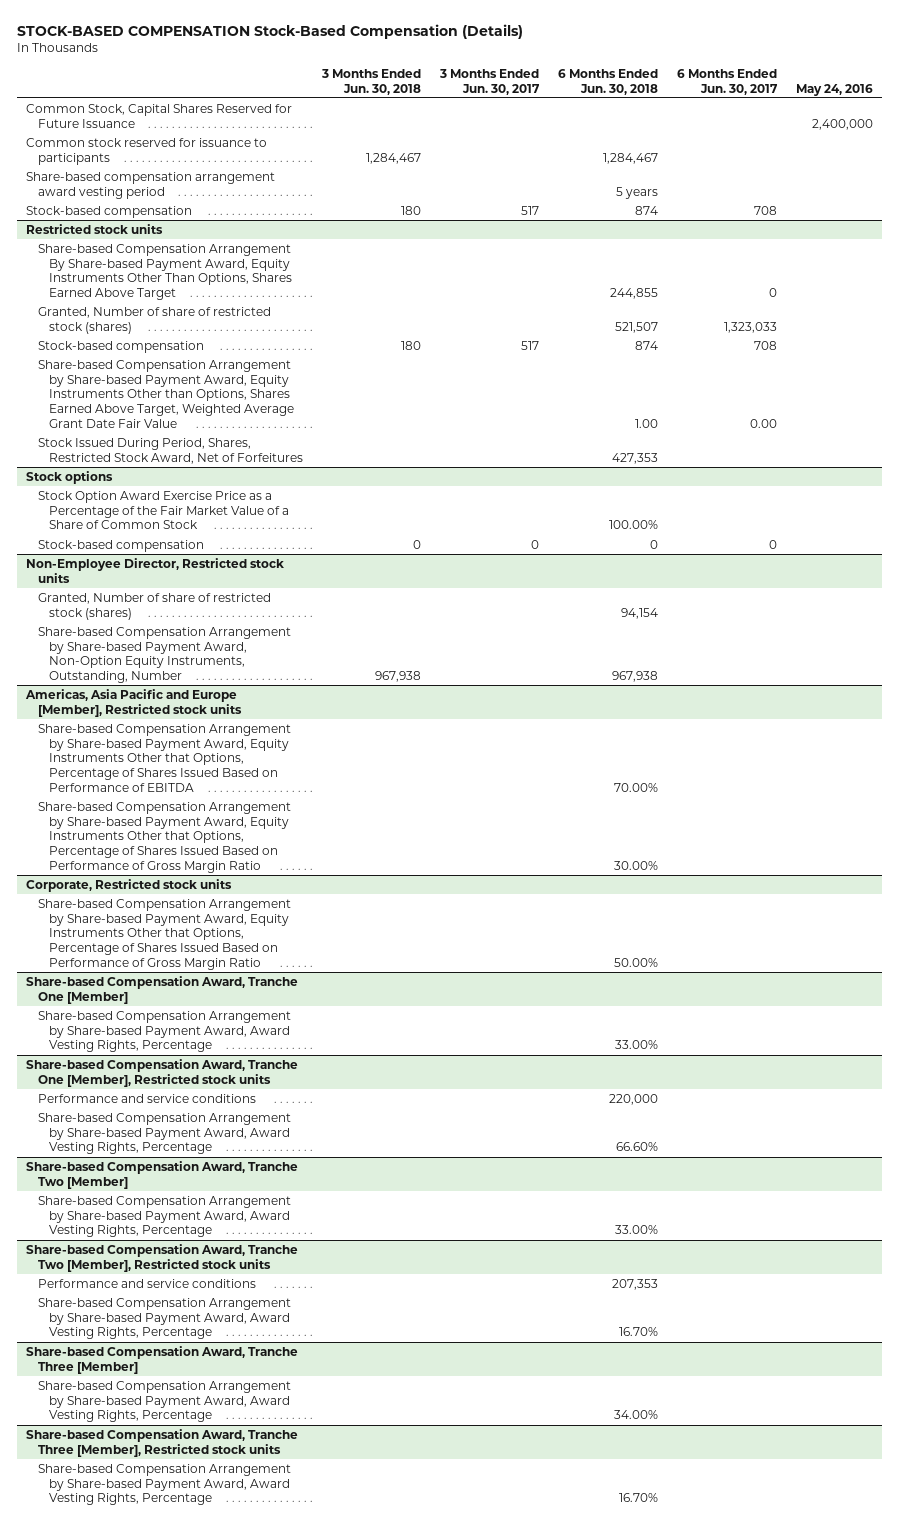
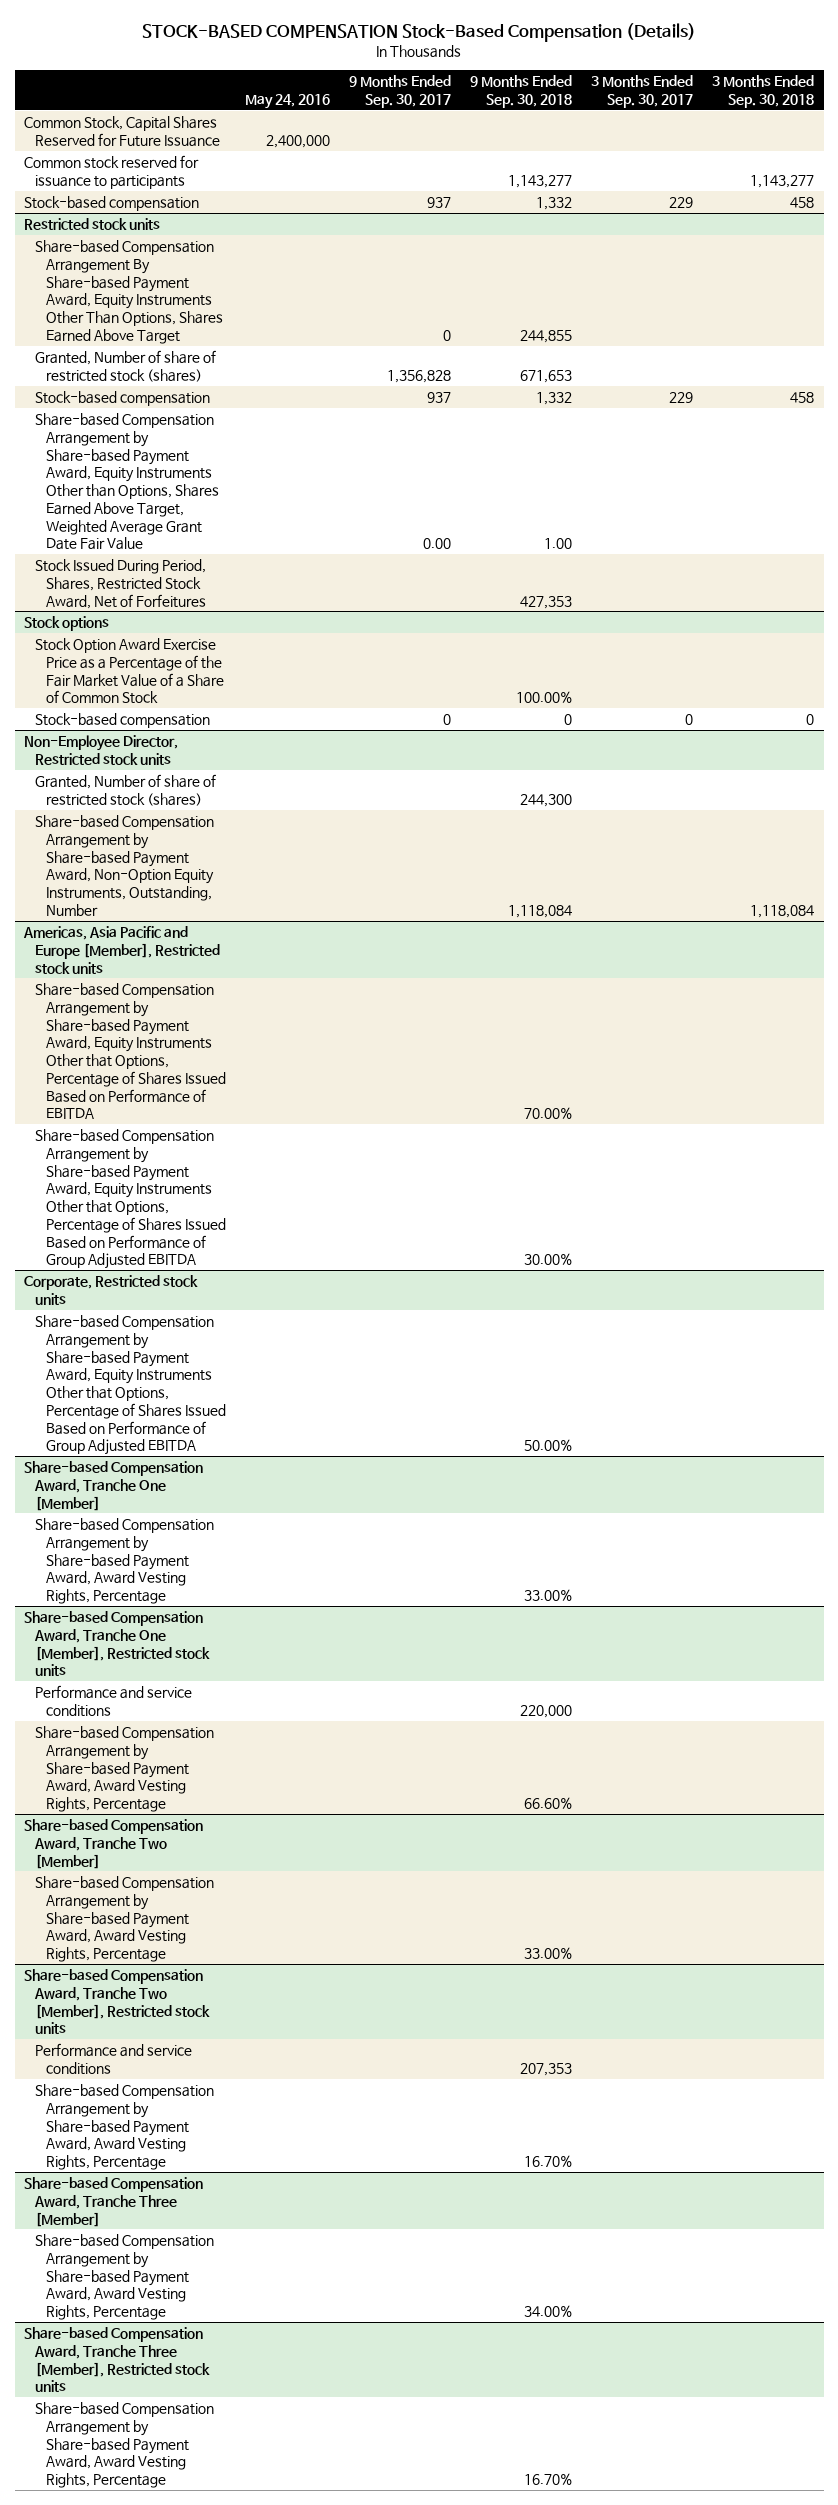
[321,68,422,95] 3 Months Ended Jun. 30, 2018 -> none
[439,68,541,95] 3 Months Ended Jun. 30, 2017 -> none
[557,68,658,95] 6 Months Ended Jun. 30, 2018 -> none
[676,68,778,95] 6 Months Ended Jun. 30, 2017 -> none
none -> [349,75,452,108] 9 Months Ended Sep. 30, 2017
none -> [470,75,573,108] 9 Months Ended Sep. 30, 2018
none -> [591,75,694,108] 3 Months Ended Sep. 30, 2017
none -> [712,75,815,108] 3 Months Ended Sep. 30, 2018
[26,171,276,199] Share-based compensation arrangement award vesting period -> none
[37,801,291,873] Share-based Compensation Arrangement by Share-based Payment Award, Equity Instruments Other that Options, Percentage of Shares Issued Based on Performance of Gross Margin Ratio -> [35,1129,227,1270] Share-based Compensation Arrangement by Share-based Payment Award, Equity Instruments Other that Options, Percentage of Shares Issued Based on Performance of Group Adjusted EBITDA
[37,898,291,970] Share-based Compensation Arrangement by Share-based Payment Award, Equity Instruments Other that Options, Percentage of Shares Issued Based on Performance of Gross Margin Ratio -> [35,1315,227,1456] Share-based Compensation Arrangement by Share-based Payment Award, Equity Instruments Other that Options, Percentage of Shares Issued Based on Performance of Group Adjusted EBITDA

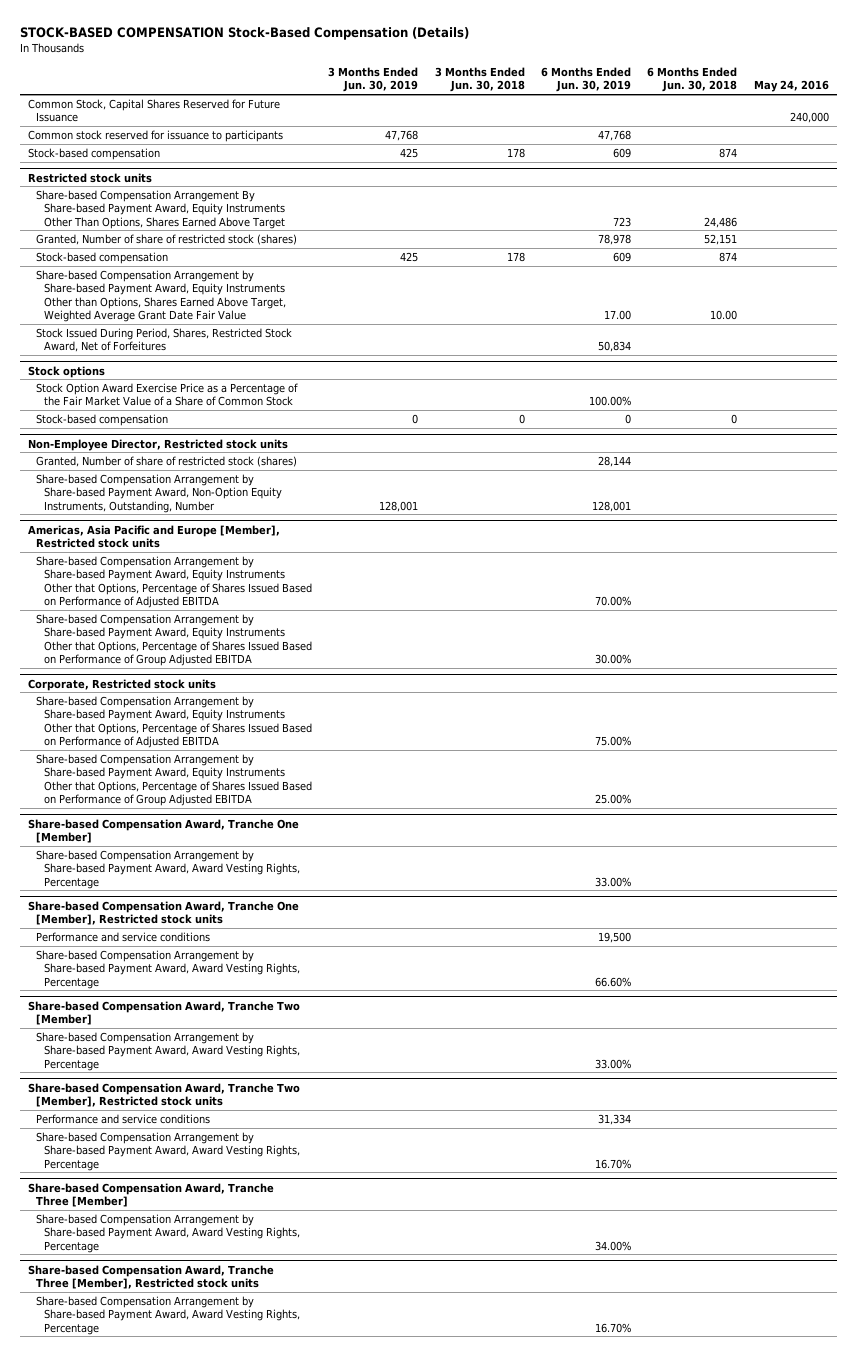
[349,75,452,108] 9 Months Ended Sep. 30, 2017 -> none
[470,75,573,108] 9 Months Ended Sep. 30, 2018 -> none
[591,75,694,108] 3 Months Ended Sep. 30, 2017 -> none
[712,75,815,108] 3 Months Ended Sep. 30, 2018 -> none
none -> [328,66,419,93] 3 Months Ended Jun. 30, 2019
none -> [434,66,525,93] 3 Months Ended Jun. 30, 2018
none -> [540,66,631,93] 6 Months Ended Jun. 30, 2019
none -> [647,66,738,93] 6 Months Ended Jun. 30, 2018
[266,134,331,148] 2,400,000 -> [789,112,829,124] 240,000
[35,983,227,1120] Share-based Compensation Arrangement by Share-based Payment Award, Equity Instruments Other that Options, Percentage of Shares Issued Based on Performance of EBITDA -> [35,555,313,609] Share-based Compensation Arrangement by Share-based Payment Award, Equity Instruments Other that Options, Percentage of Shares Issued Based on Performance of Adjusted EBITDA
none -> [35,695,313,749] Share-based Compensation Arrangement by Share-based Payment Award, Equity Instruments Other that Options, Percentage of Shares Issued Based on Performance of Adjusted EBITDA

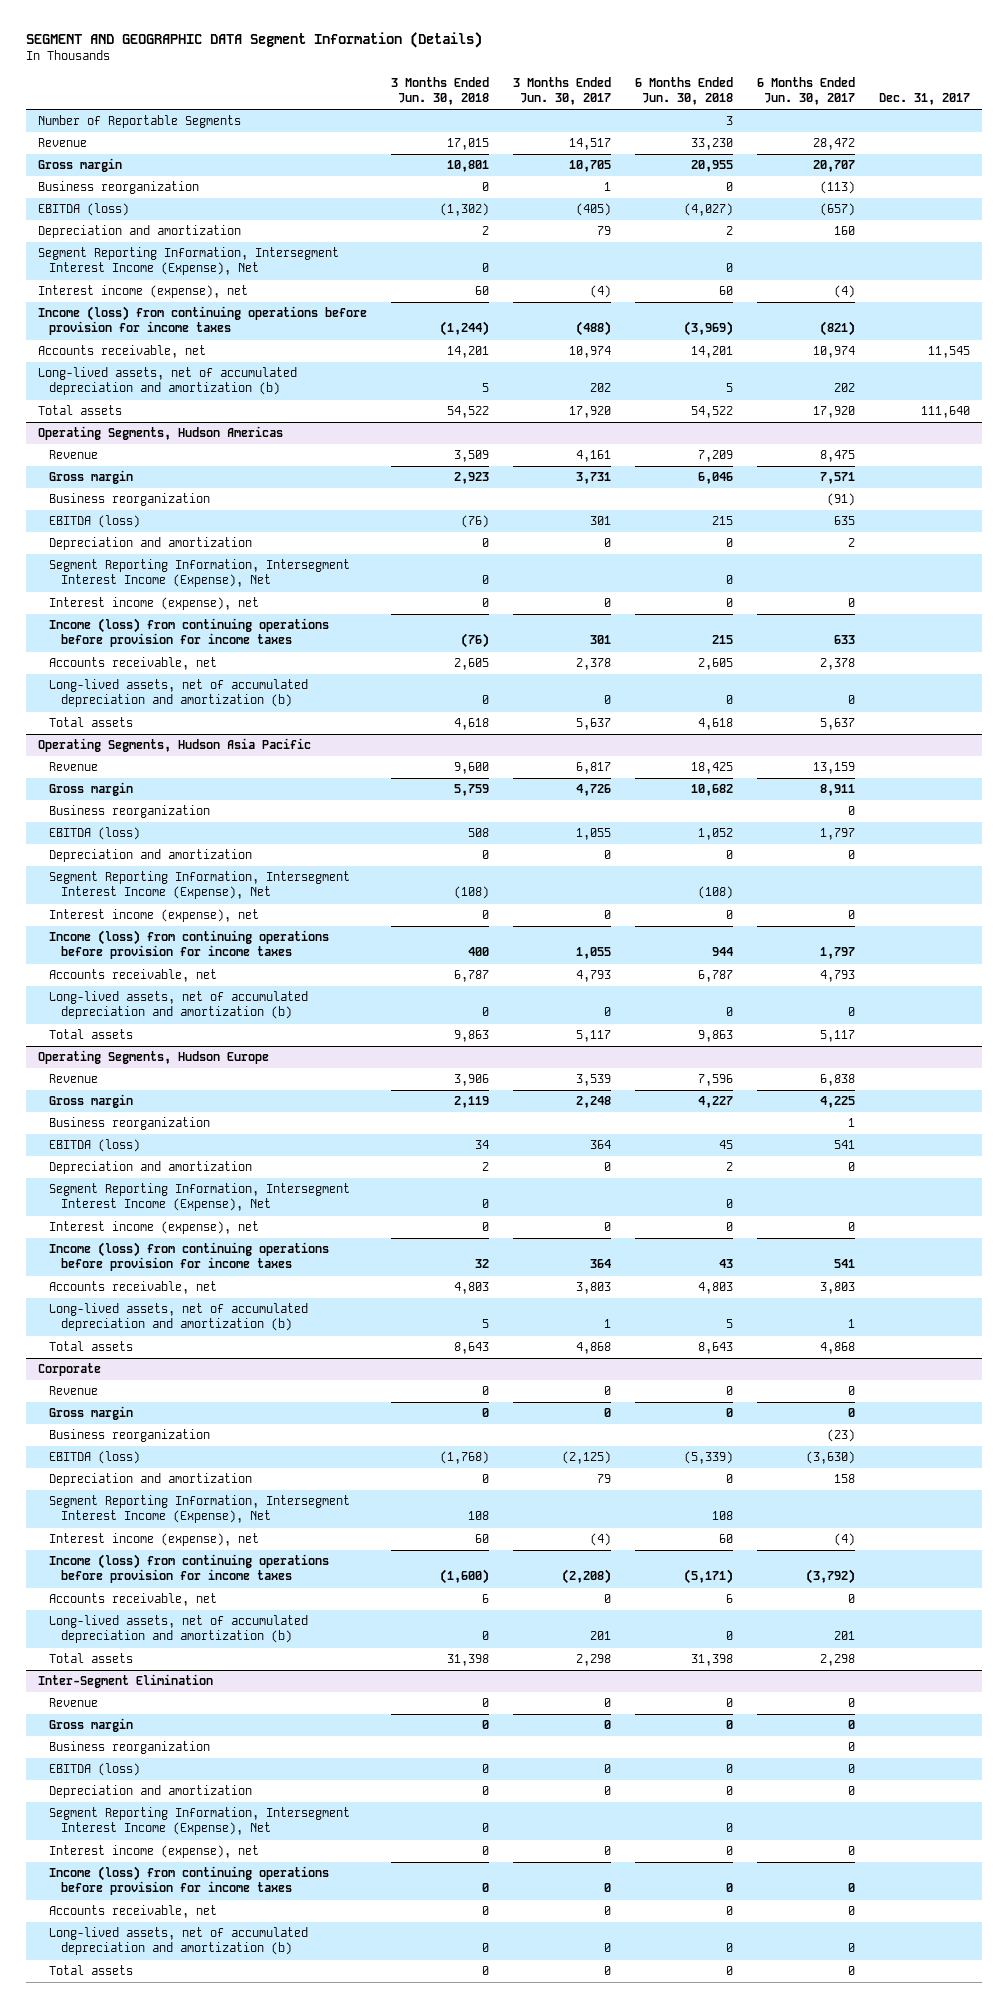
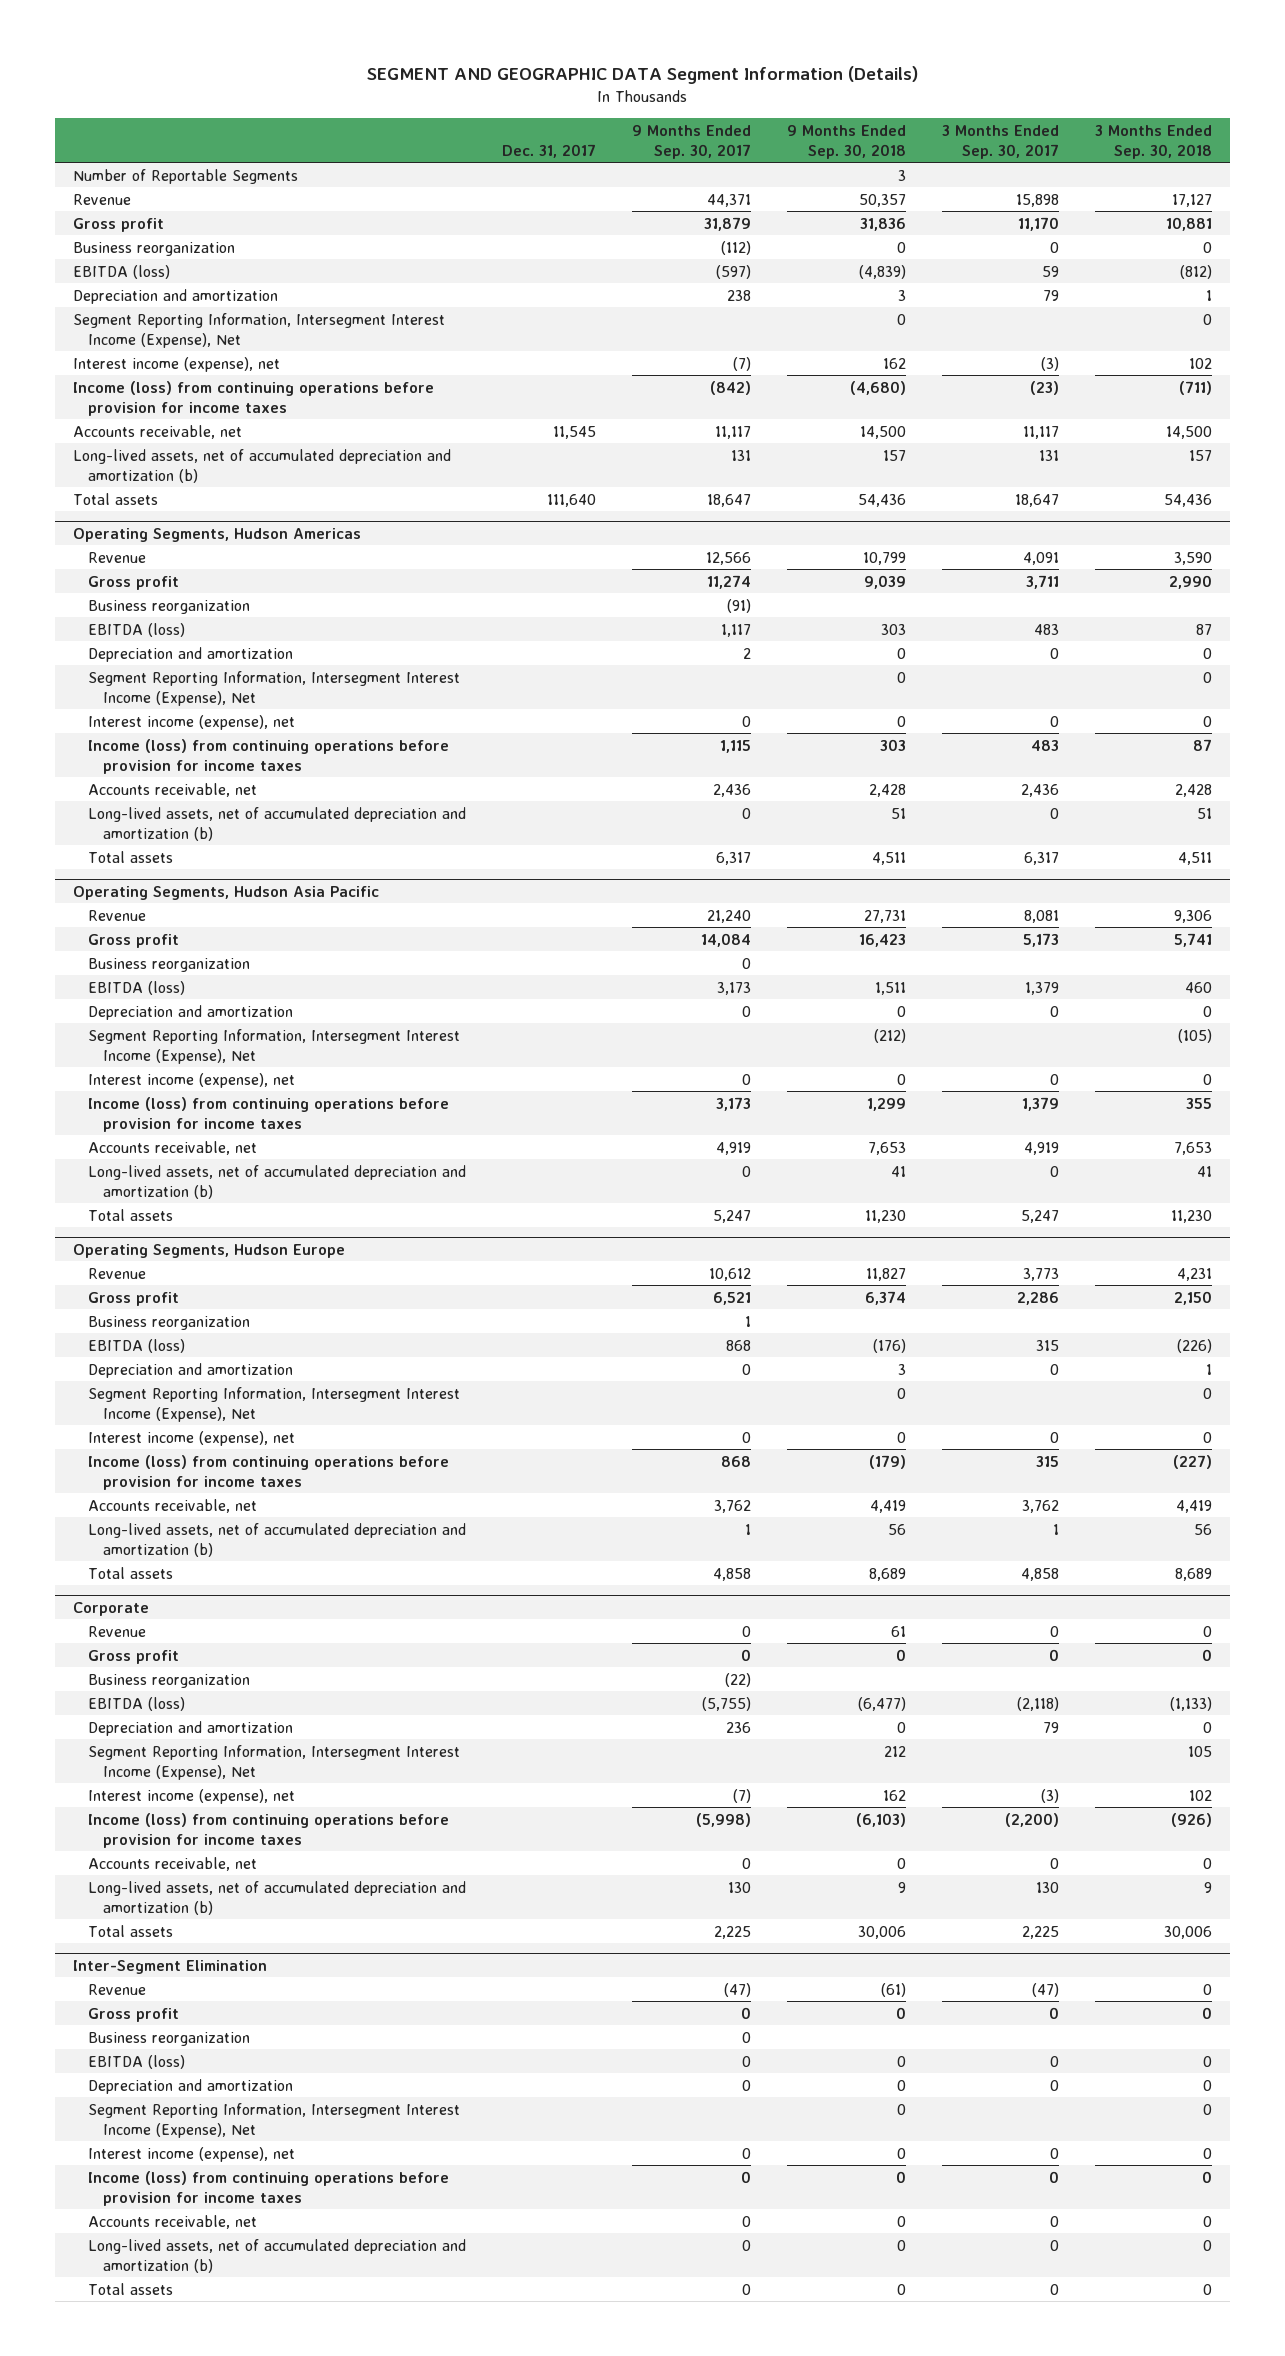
[391,77,490,106] 3 Months Ended Jun. 30, 2018 -> none
[513,77,612,106] 3 Months Ended Jun. 30, 2017 -> none
[634,77,733,106] 6 Months Ended Jun. 30, 2018 -> none
[756,77,855,106] 6 Months Ended Jun. 30, 2017 -> none
none -> [631,124,751,159] 9 Months Ended Sep. 30, 2017
none -> [786,124,906,159] 9 Months Ended Sep. 30, 2018
none -> [941,124,1059,159] 3 Months Ended Sep. 30, 2017
none -> [1094,124,1212,159] 3 Months Ended Sep. 30, 2018
[38,158,123,173] Gross margin -> [73,217,165,232] Gross profit
[49,470,134,485] Gross margin -> [88,575,180,590] Gross profit
[49,782,134,797] Gross margin -> [88,933,180,948] Gross profit
[49,1094,134,1109] Gross margin -> [88,1291,180,1306] Gross profit
[49,1406,134,1421] Gross margin -> [88,1649,180,1664] Gross profit
[49,1718,134,1733] Gross margin -> [88,2007,180,2022] Gross profit

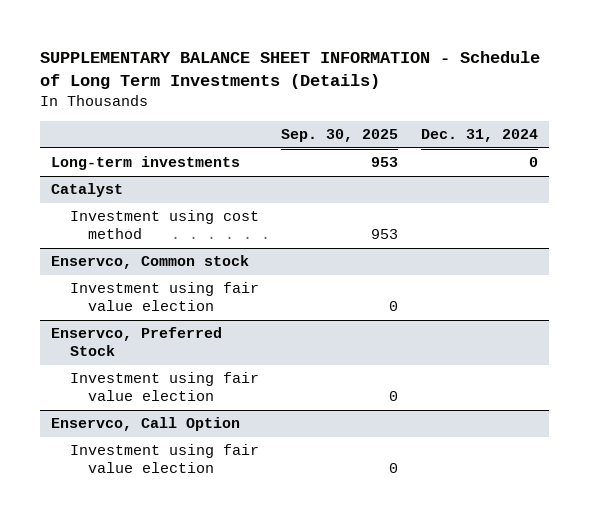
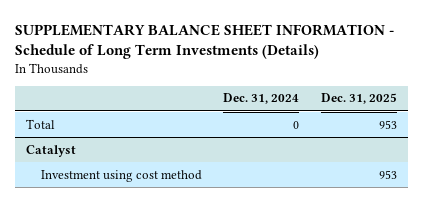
[281,129,399,143] Sep. 30, 2025 -> none
none -> [321,93,398,105] Dec. 31, 2025
[50,156,240,171] Long-term investments -> [26,118,56,129] Total
[50,255,249,270] Enservco, Common stock -> none
[69,282,259,312] Investment using fair value election -> none
[50,327,222,357] Enservco, Preferred Stock -> none
[69,372,259,402] Investment using fair value election -> none
[50,417,240,432] Enservco, Call Option -> none
[69,444,259,474] Investment using fair value election -> none

